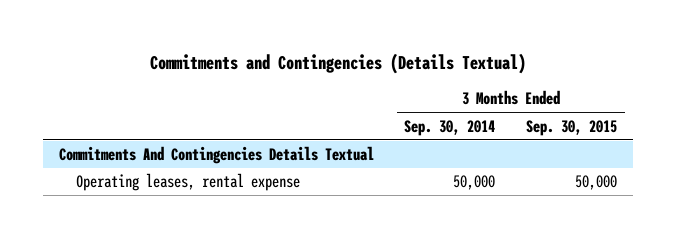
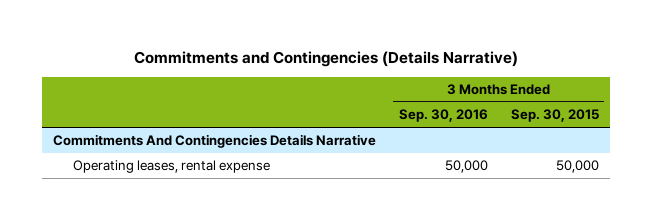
[149,52,526,74] Commitments and Contingencies (Details Textual) -> [134,51,519,68] Commitments and Contingencies (Details Narrative)
[404,119,496,136] Sep. 30, 2014 -> none
none -> [399,109,489,123] Sep. 30, 2016
[58,146,374,165] Commitments And Contingencies Details Textual -> [53,134,377,149] Commitments And Contingencies Details Narrative

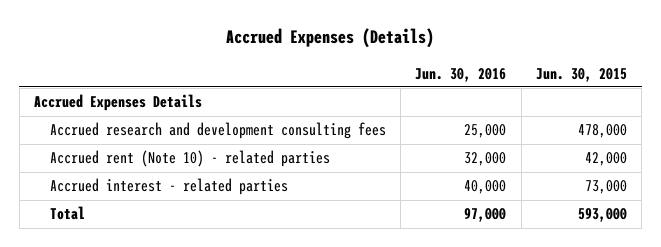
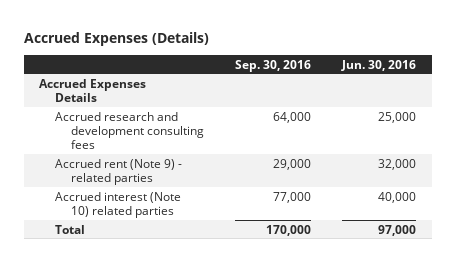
[535,67,627,82] Jun. 30, 2015 -> none
none -> [234,59,311,72] Sep. 30, 2016
[49,150,330,168] Accrued rent (Note 10) - related parties -> [55,158,183,185] Accrued rent (Note 9) - related parties
[49,178,288,196] Accrued interest - related parties -> [55,191,182,218] Accrued interest (Note 10) related parties

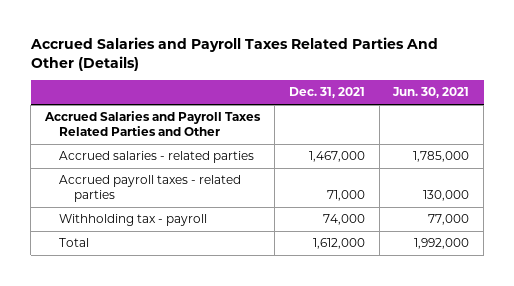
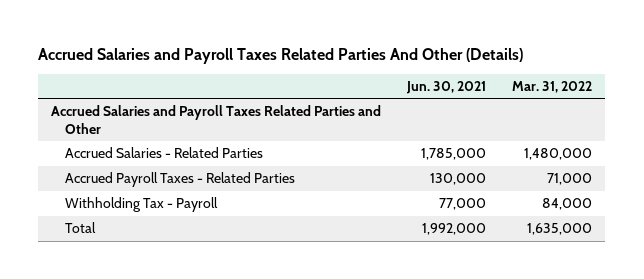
[288,87,365,99] Dec. 31, 2021 -> none
none -> [512,80,593,93] Mar. 31, 2022
[59,151,255,164] Accrued salaries - related parties -> [64,147,263,159] Accrued Salaries - Related Parties
[59,175,242,203] Accrued payroll taxes - related parties -> [64,172,295,188] Accrued Payroll Taxes - Related Parties
[59,214,208,227] Withholding tax - payroll -> [64,197,218,213] Withholding Tax - Payroll

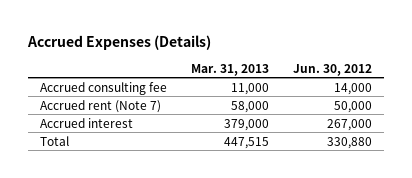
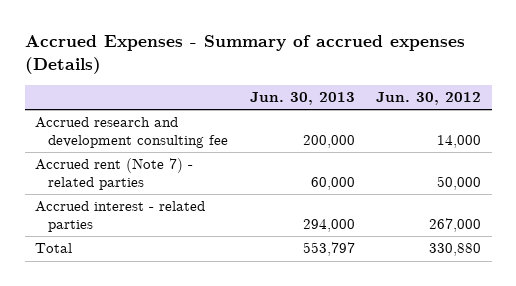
[27,34,212,50] Accrued Expenses (Details) -> [24,35,465,74] Accrued Expenses - Summary of accrued expenses (Details)
[191,63,270,76] Mar. 31, 2013 -> none
none -> [249,91,355,105] Jun. 30, 2013
[40,81,168,95] Accrued consulting fee -> [35,117,229,148] Accrued research and development consulting fee
[40,99,162,113] Accrued rent (Note 7) -> [35,158,194,190] Accrued rent (Note 7) - related parties
[40,117,134,128] Accrued interest -> [35,201,206,232] Accrued interest - related parties

